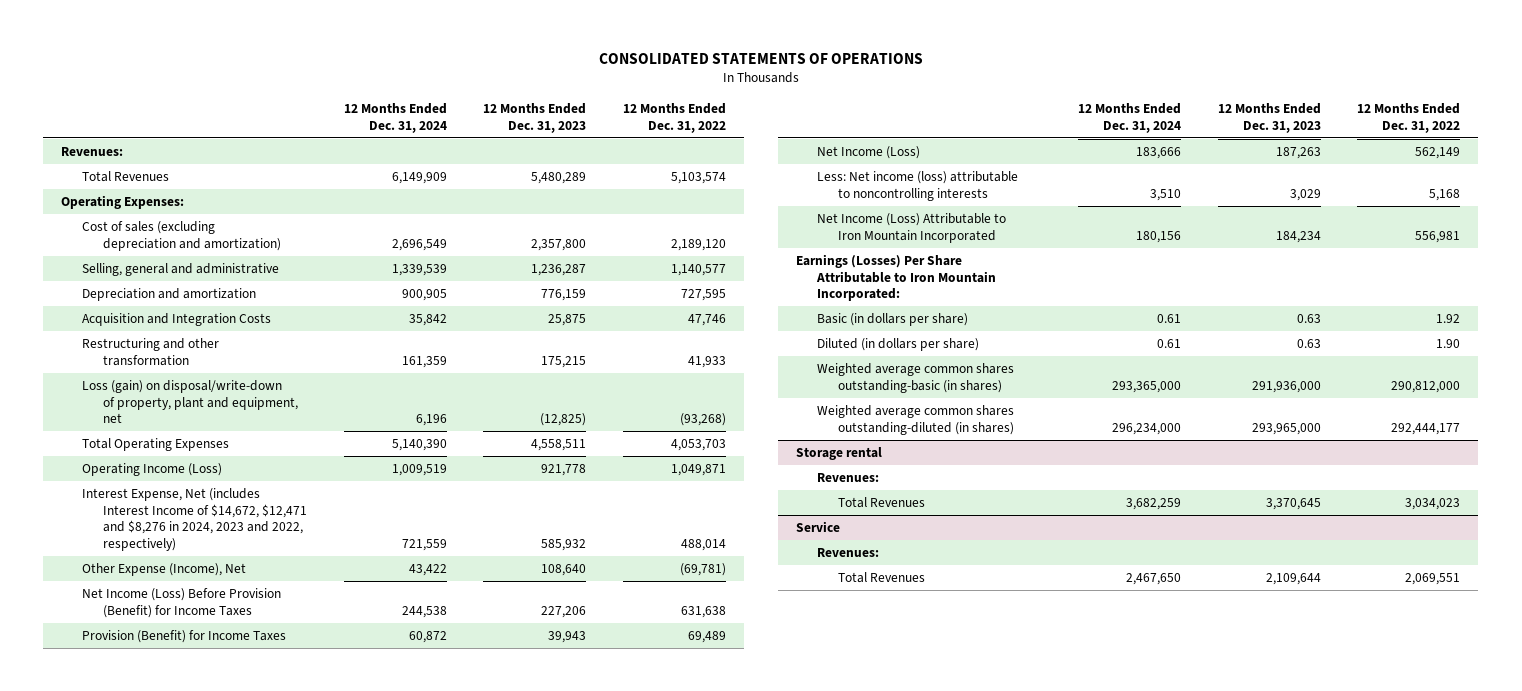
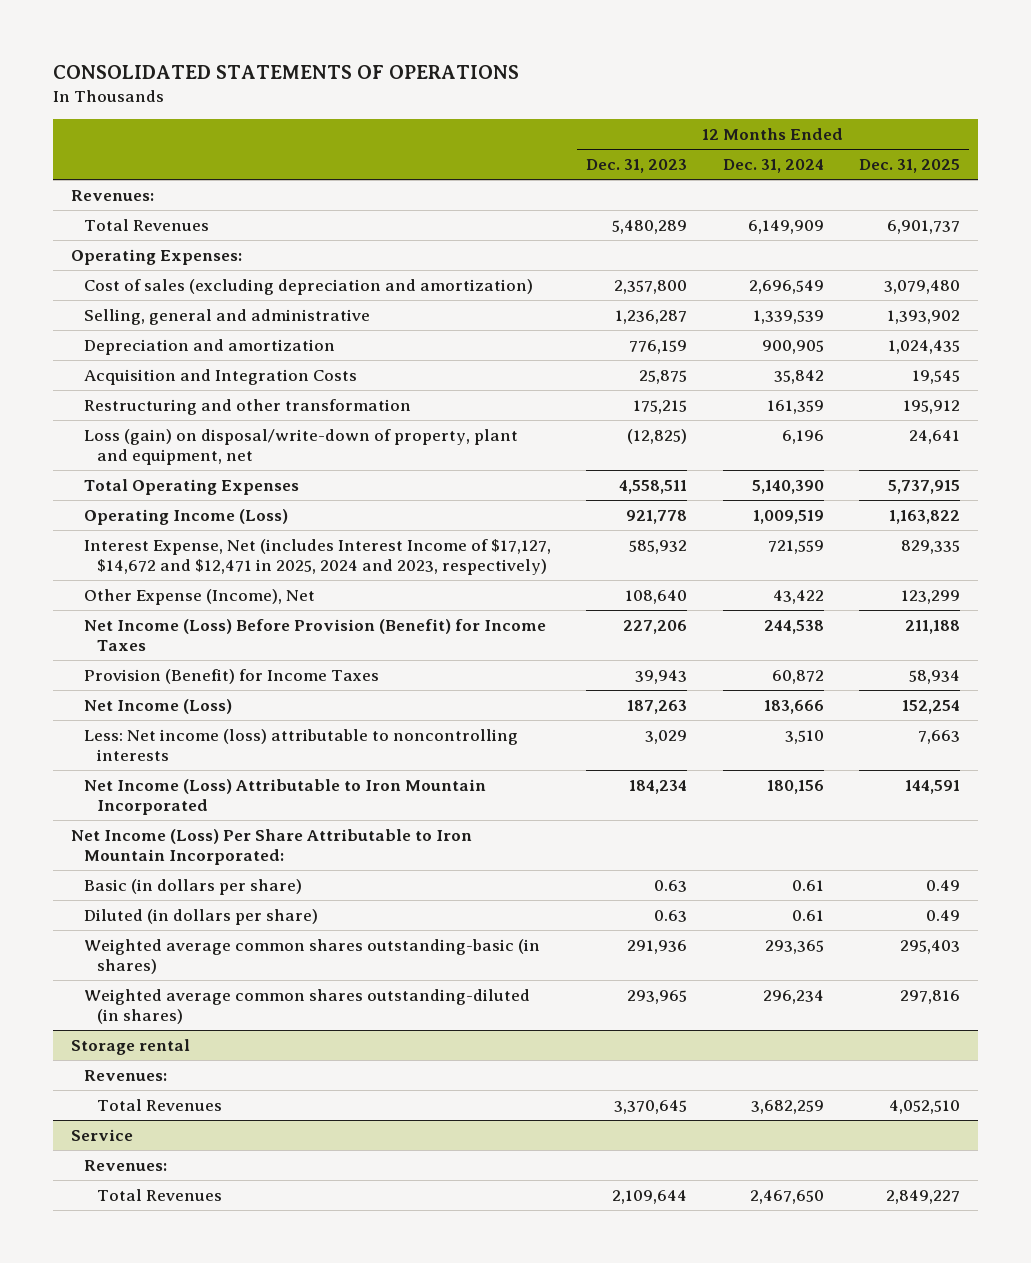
[622,103,726,133] 12 Months Ended Dec. 31, 2022 -> none
none -> [858,159,960,174] Dec. 31, 2025
[82,488,308,551] Interest Expense, Net (includes Interest Income of $14,672, $12,471 and $8,276 in 2024, 2023 and 2022, respectively) -> [83,538,551,576] Interest Expense, Net (includes Interest Income of $17,127, $14,672 and $12,471 in 2025, 2024 and 2023, respectively)
[795,254,996,302] Earnings (Losses) Per Share Attributable to Iron Mountain Incorporated: -> [70,828,472,866] Net Income (Loss) Per Share Attributable to Iron Mountain Incorporated:
[1112,380,1182,393] 293,365,000 -> [764,939,824,954] 293,365
[1251,380,1321,393] 291,936,000 -> [627,939,688,954] 291,936
[1112,422,1182,435] 296,234,000 -> [762,989,824,1004] 296,234
[1251,422,1321,435] 293,965,000 -> [627,989,688,1004] 293,965

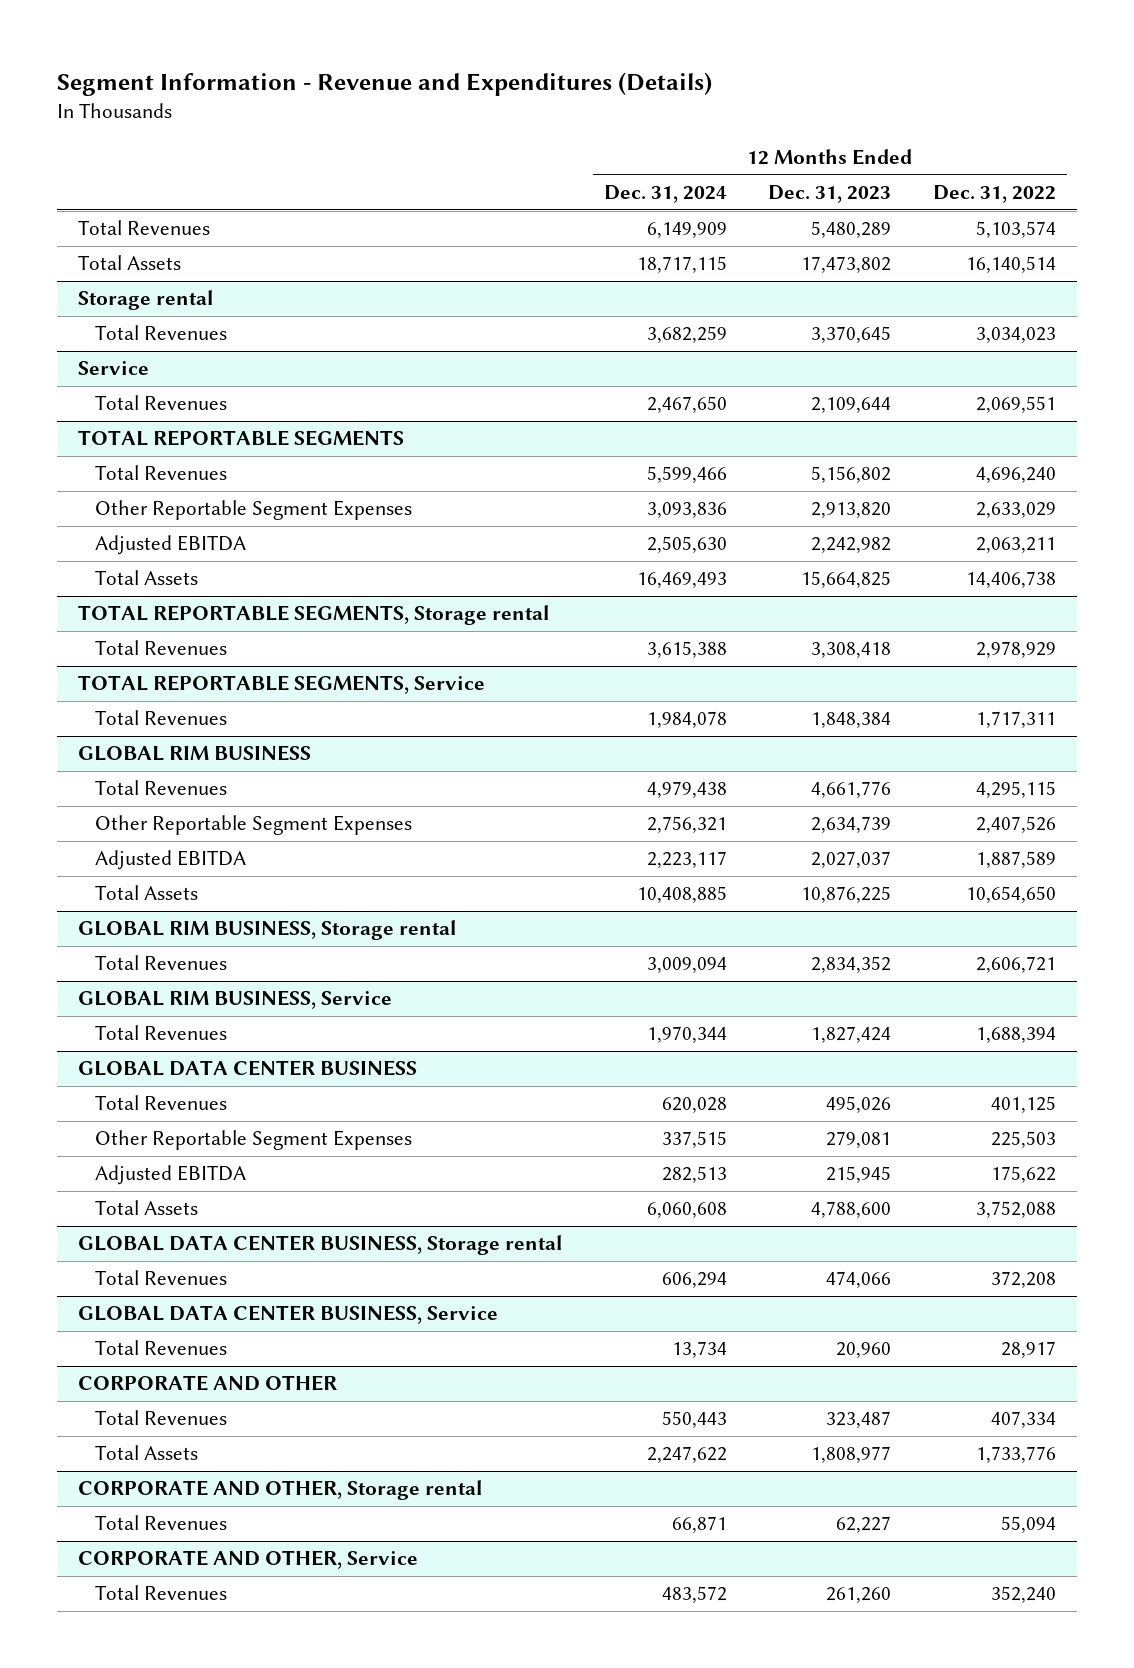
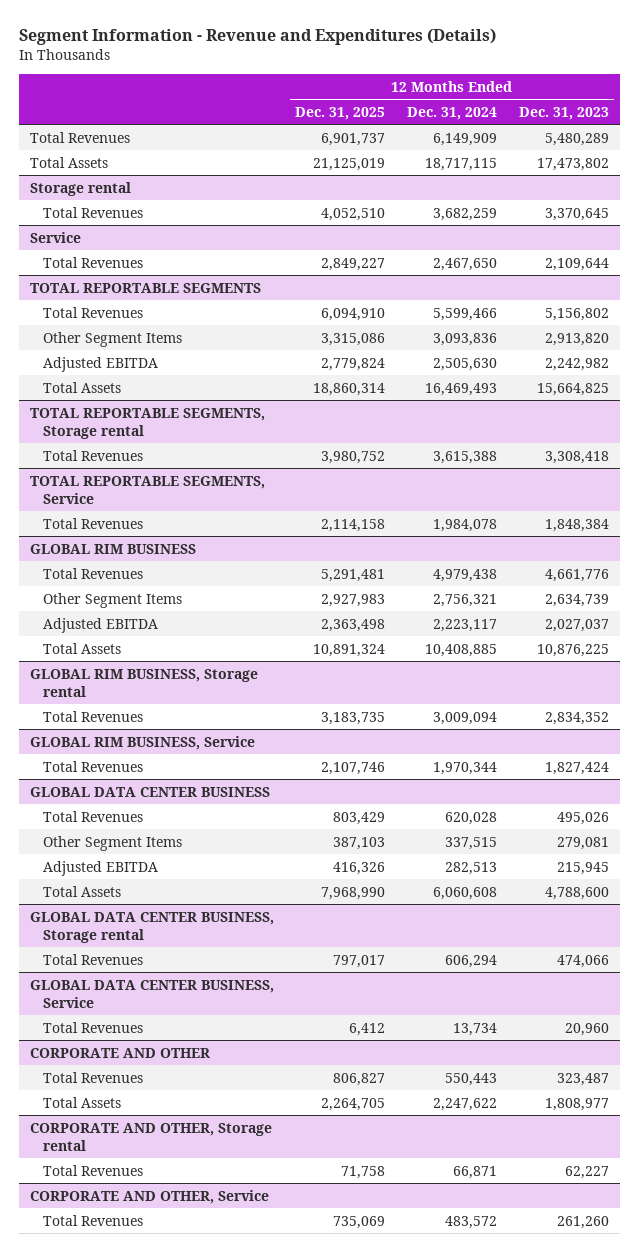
[933,184,1057,203] Dec. 31, 2022 -> none
none -> [295,106,386,120] Dec. 31, 2025
[94,500,412,521] Other Reportable Segment Expenses -> [43,331,183,347] Other Segment Items
[94,815,412,836] Other Reportable Segment Expenses -> [43,592,183,608] Other Segment Items
[94,1130,412,1151] Other Reportable Segment Expenses -> [43,835,183,851] Other Segment Items

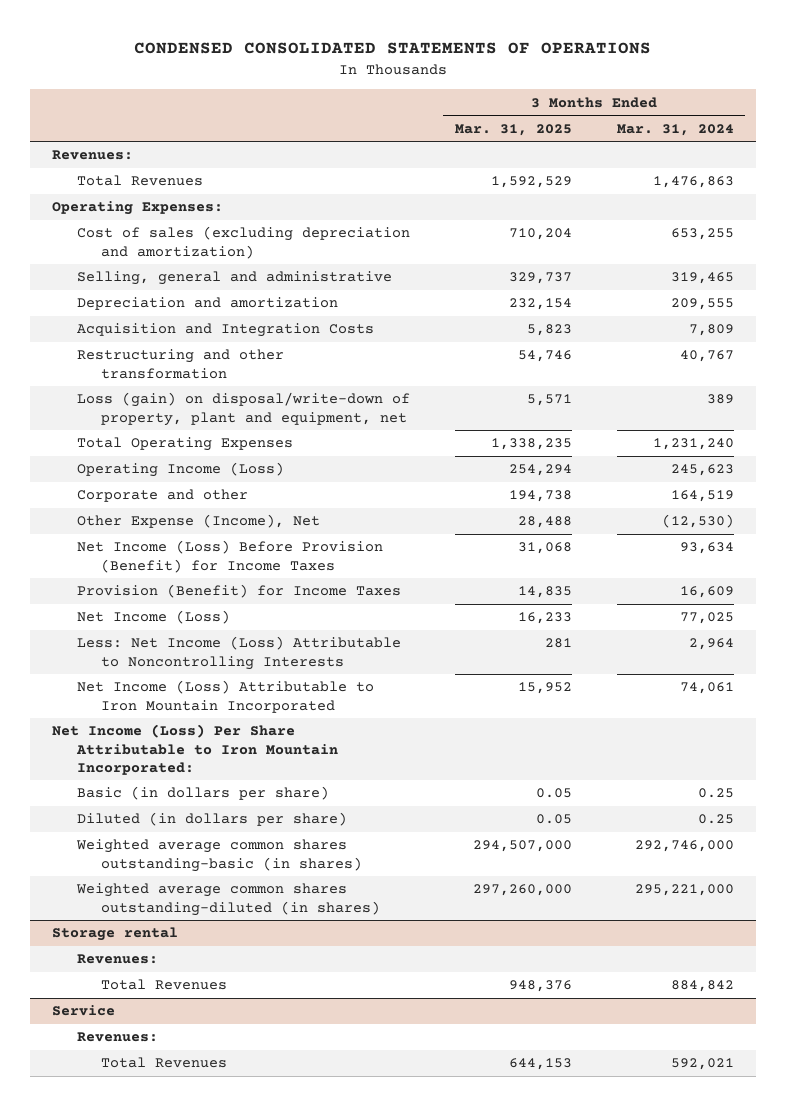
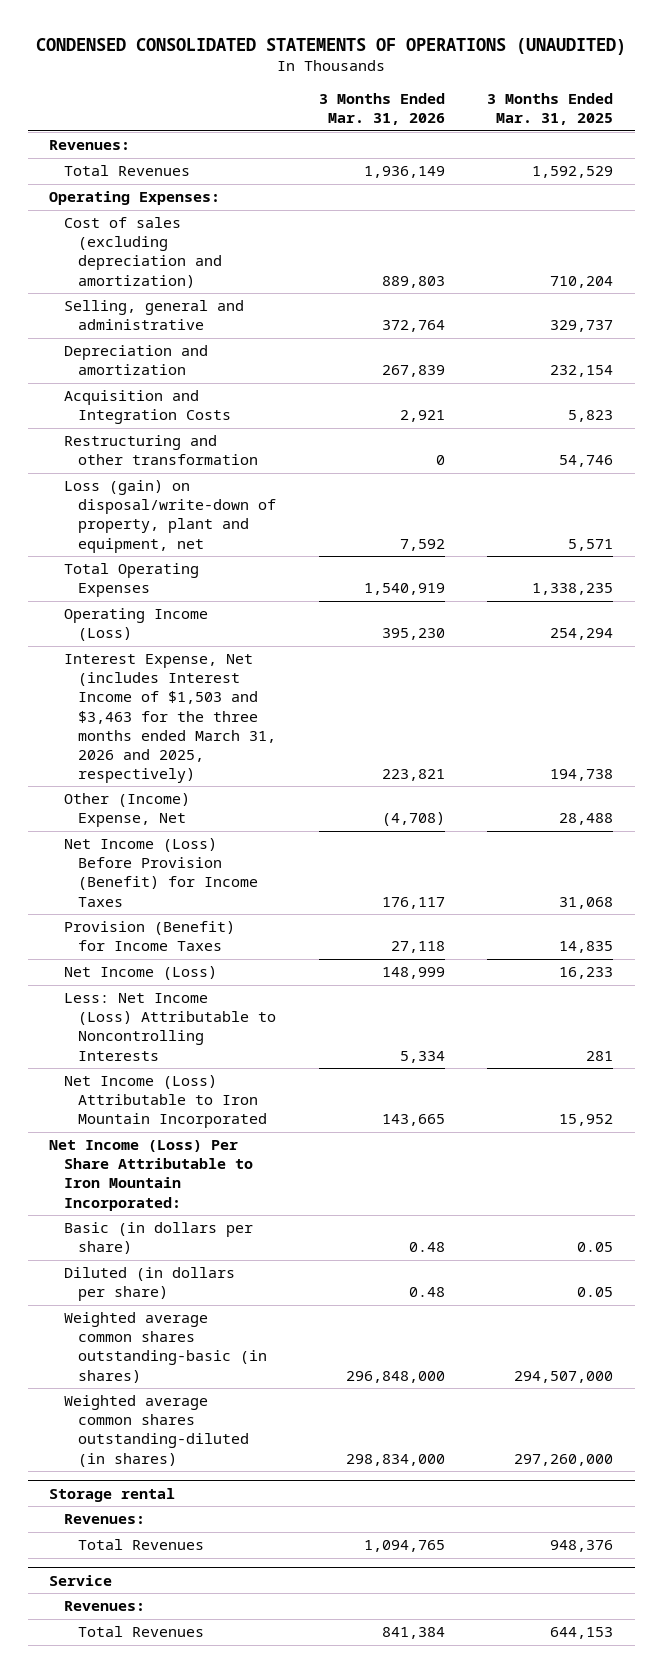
[133,42,651,55] CONDENSED CONSOLIDATED STATEMENTS OF OPERATIONS -> [36,37,627,55] CONDENSED CONSOLIDATED STATEMENTS OF OPERATIONS (UNAUDITED)
[616,123,734,136] Mar. 31, 2024 -> none
none -> [318,93,445,126] 3 Months Ended Mar. 31, 2026
[76,489,248,503] Corporate and other -> [63,654,277,783] Interest Expense, Net (includes Interest Income of $1,503 and $3,463 for the three months ended March 31, 2026 and 2025, respectively)
[76,514,320,529] Other Expense (Income), Net -> [63,793,190,828] Other (Income) Expense, Net

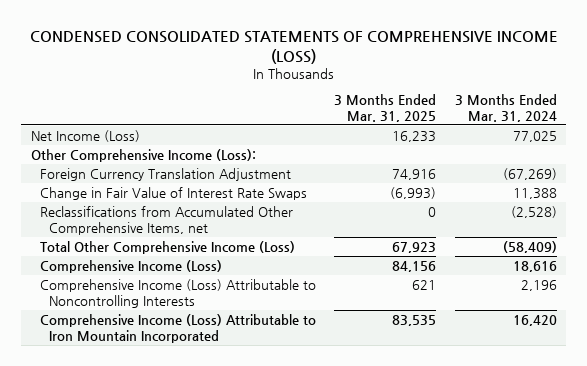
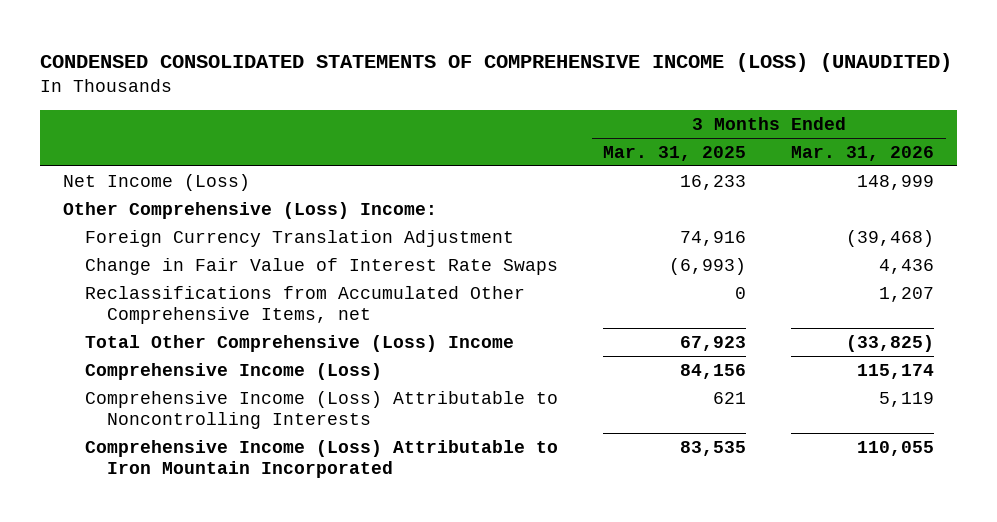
[29,30,558,64] CONDENSED CONSOLIDATED STATEMENTS OF COMPREHENSIVE INCOME (LOSS) -> [40,53,953,73] CONDENSED CONSOLIDATED STATEMENTS OF COMPREHENSIVE INCOME (LOSS) (UNAUDITED)
[454,94,557,122] 3 Months Ended Mar. 31, 2024 -> none
none -> [791,145,935,161] Mar. 31, 2026
[30,149,256,163] Other Comprehensive Income (Loss): -> [62,201,437,219] Other Comprehensive (Loss) Income:
[39,241,295,255] Total Other Comprehensive Income (Loss) -> [84,334,514,352] Total Other Comprehensive (Loss) Income

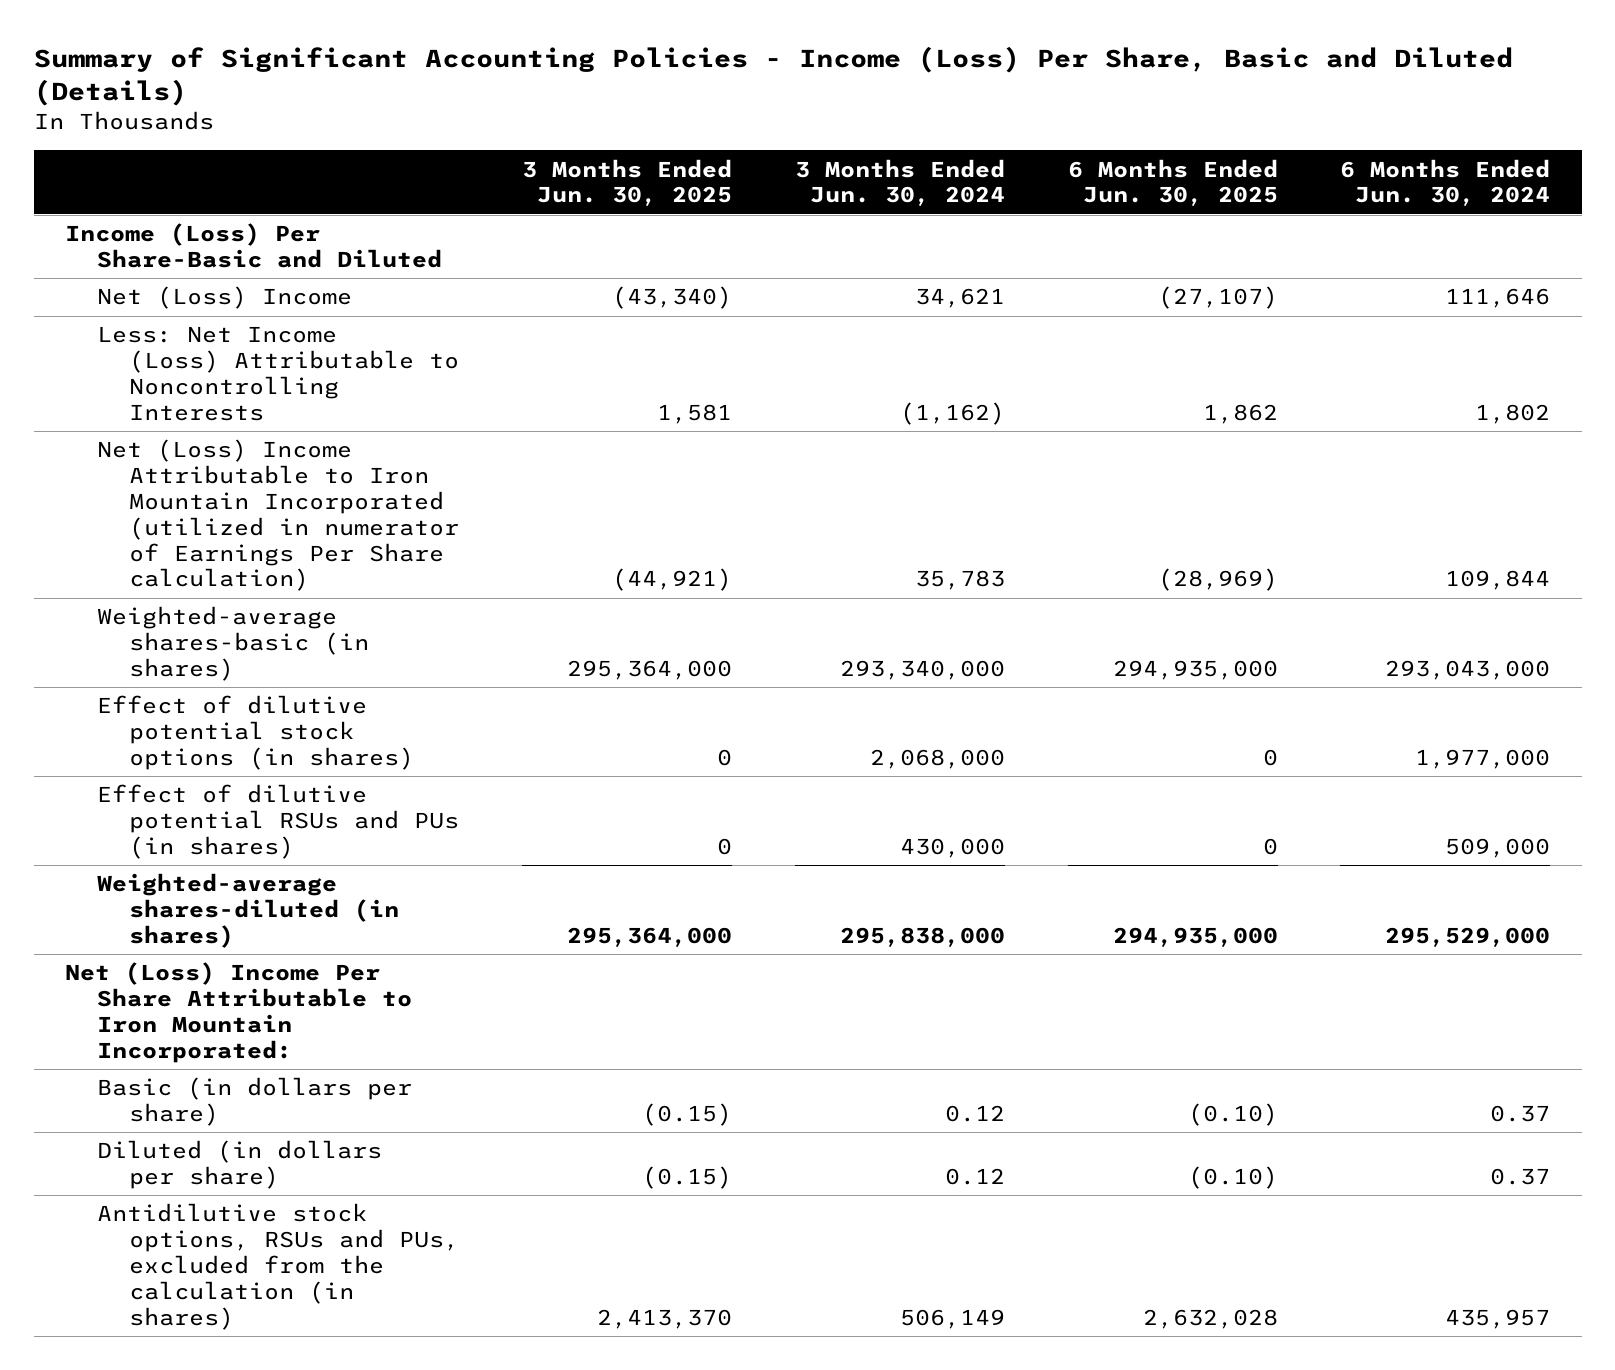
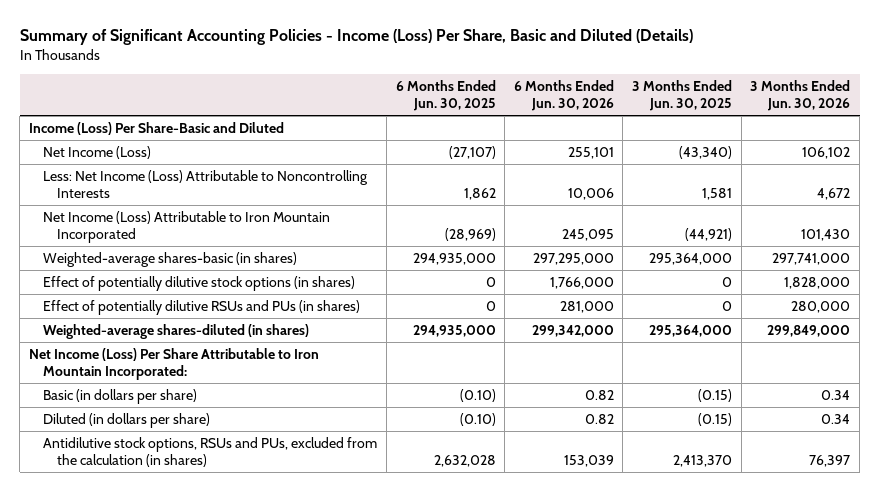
[794,158,1005,207] 3 Months Ended Jun. 30, 2024 -> none
[1340,158,1551,207] 6 Months Ended Jun. 30, 2024 -> none
none -> [513,79,614,112] 6 Months Ended Jun. 30, 2026
none -> [750,79,851,112] 3 Months Ended Jun. 30, 2026
[97,286,353,310] Net (Loss) Income -> [43,145,152,159] Net Income (Loss)
[97,439,460,592] Net (Loss) Income Attributable to Iron Mountain Incorporated (utilized in numerator of Earnings Per Share calculation) -> [43,210,331,244] Net Income (Loss) Attributable to Iron Mountain Incorporated
[97,695,415,770] Effect of dilutive potential stock options (in shares) -> [43,275,356,291] Effect of potentially dilutive stock options (in shares)
[97,784,460,859] Effect of dilutive potential RSUs and PUs (in shares) -> [43,299,361,315] Effect of potentially dilutive RSUs and PUs (in shares)
[65,962,413,1063] Net (Loss) Income Per Share Attributable to Iron Mountain Incorporated: -> [29,347,320,381] Net Income (Loss) Per Share Attributable to Iron Mountain Incorporated:

